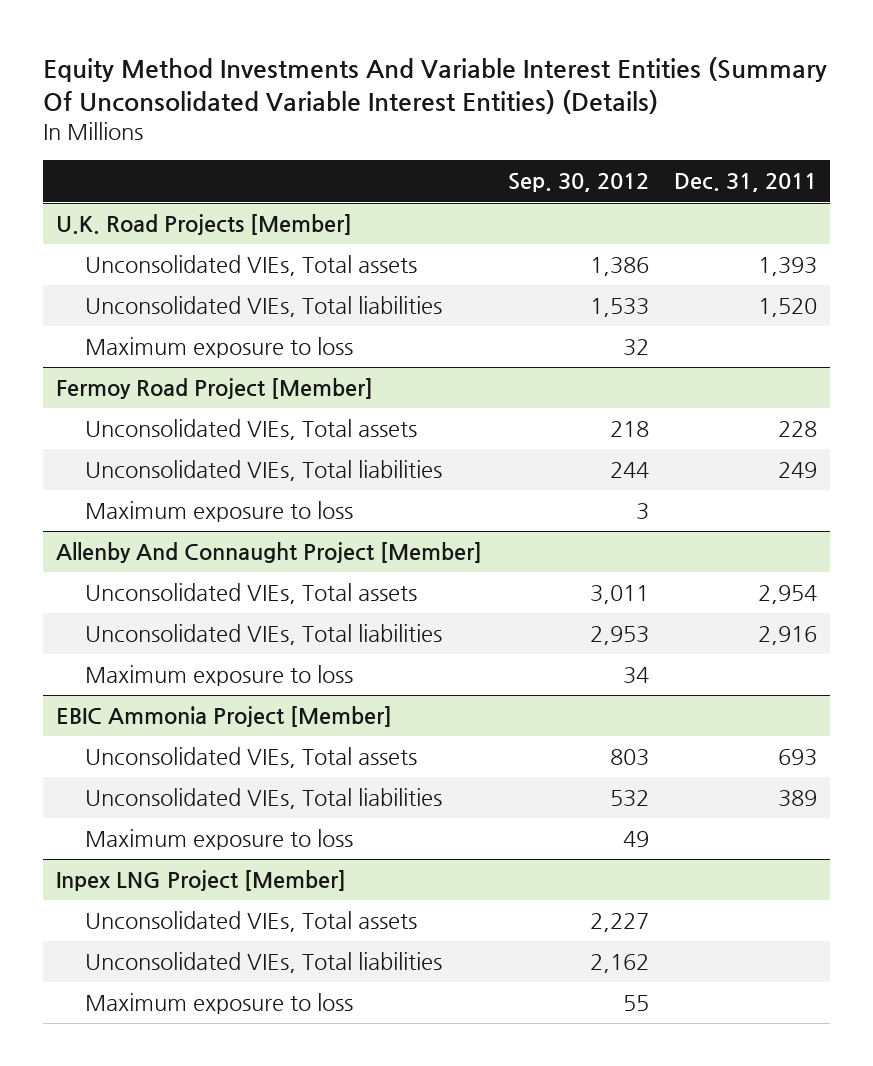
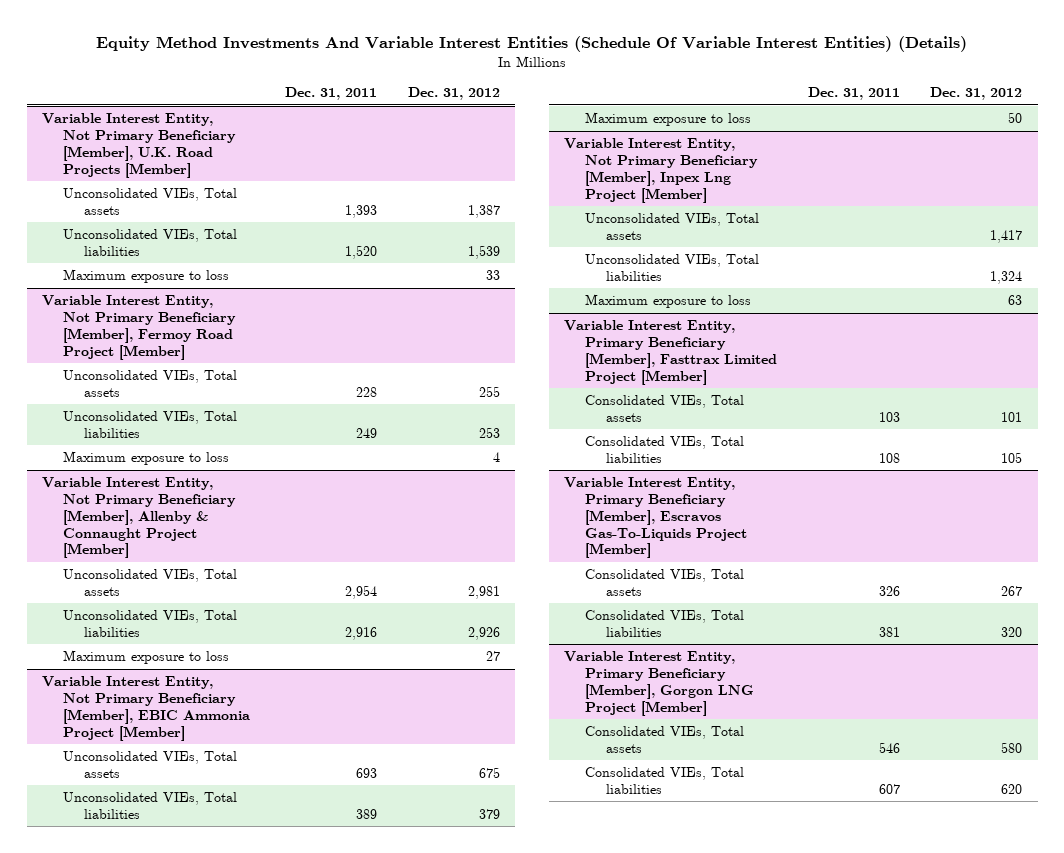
[43,56,828,114] Equity Method Investments And Variable Interest Entities (Summary Of Unconsolidated Variable Interest Entities) (Details) -> [96,35,968,52] Equity Method Investments And Variable Interest Entities (Schedule Of Variable Interest Entities) (Details)
[507,173,649,193] Sep. 30, 2012 -> none
none -> [407,87,500,101] Dec. 31, 2012
[56,214,353,236] U.K. Road Projects [Member] -> [41,113,236,178] Variable Interest Entity, Not Primary Beneficiary [Member], U.K. Road Projects [Member]
[56,378,374,400] Fermoy Road Project [Member] -> [41,295,236,360] Variable Interest Entity, Not Primary Beneficiary [Member], Fermoy Road Project [Member]
[56,542,483,564] Allenby And Connaught Project [Member] -> [41,477,236,559] Variable Interest Entity, Not Primary Beneficiary [Member], Allenby & Connaught Project [Member]
[56,706,393,728] EBIC Ammonia Project [Member] -> [41,676,250,741] Variable Interest Entity, Not Primary Beneficiary [Member], EBIC Ammonia Project [Member]
[56,870,347,892] Inpex LNG Project [Member] -> [564,138,759,203] Variable Interest Entity, Not Primary Beneficiary [Member], Inpex Lng Project [Member]
none -> [564,320,778,385] Variable Interest Entity, Primary Beneficiary [Member], Fasttrax Limited Project [Member]
none -> [585,395,745,422] Consolidated VIEs, Total assets
none -> [585,436,745,463] Consolidated VIEs, Total liabilities
none -> [564,477,748,559] Variable Interest Entity, Primary Beneficiary [Member], Escravos Gas-To-Liquids Project [Member]
none -> [585,569,745,596] Consolidated VIEs, Total assets
none -> [585,610,745,637] Consolidated VIEs, Total liabilities
none -> [564,651,755,716] Variable Interest Entity, Primary Beneficiary [Member], Gorgon LNG Project [Member]
none -> [585,726,745,753] Consolidated VIEs, Total assets
none -> [585,767,745,794] Consolidated VIEs, Total liabilities

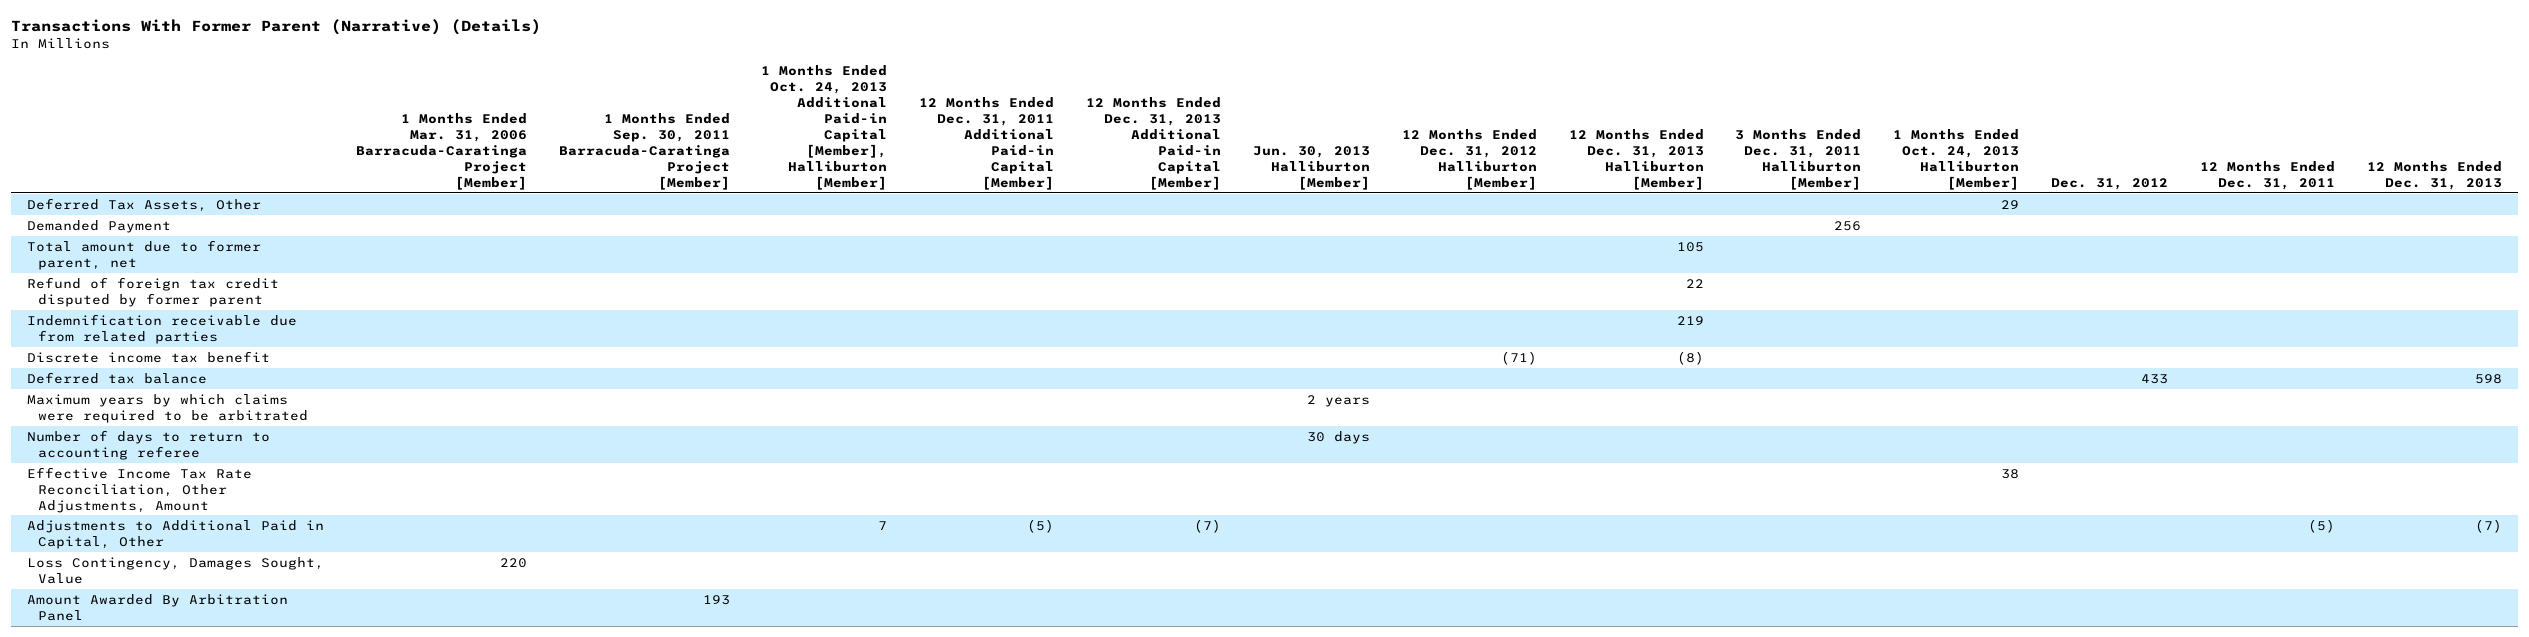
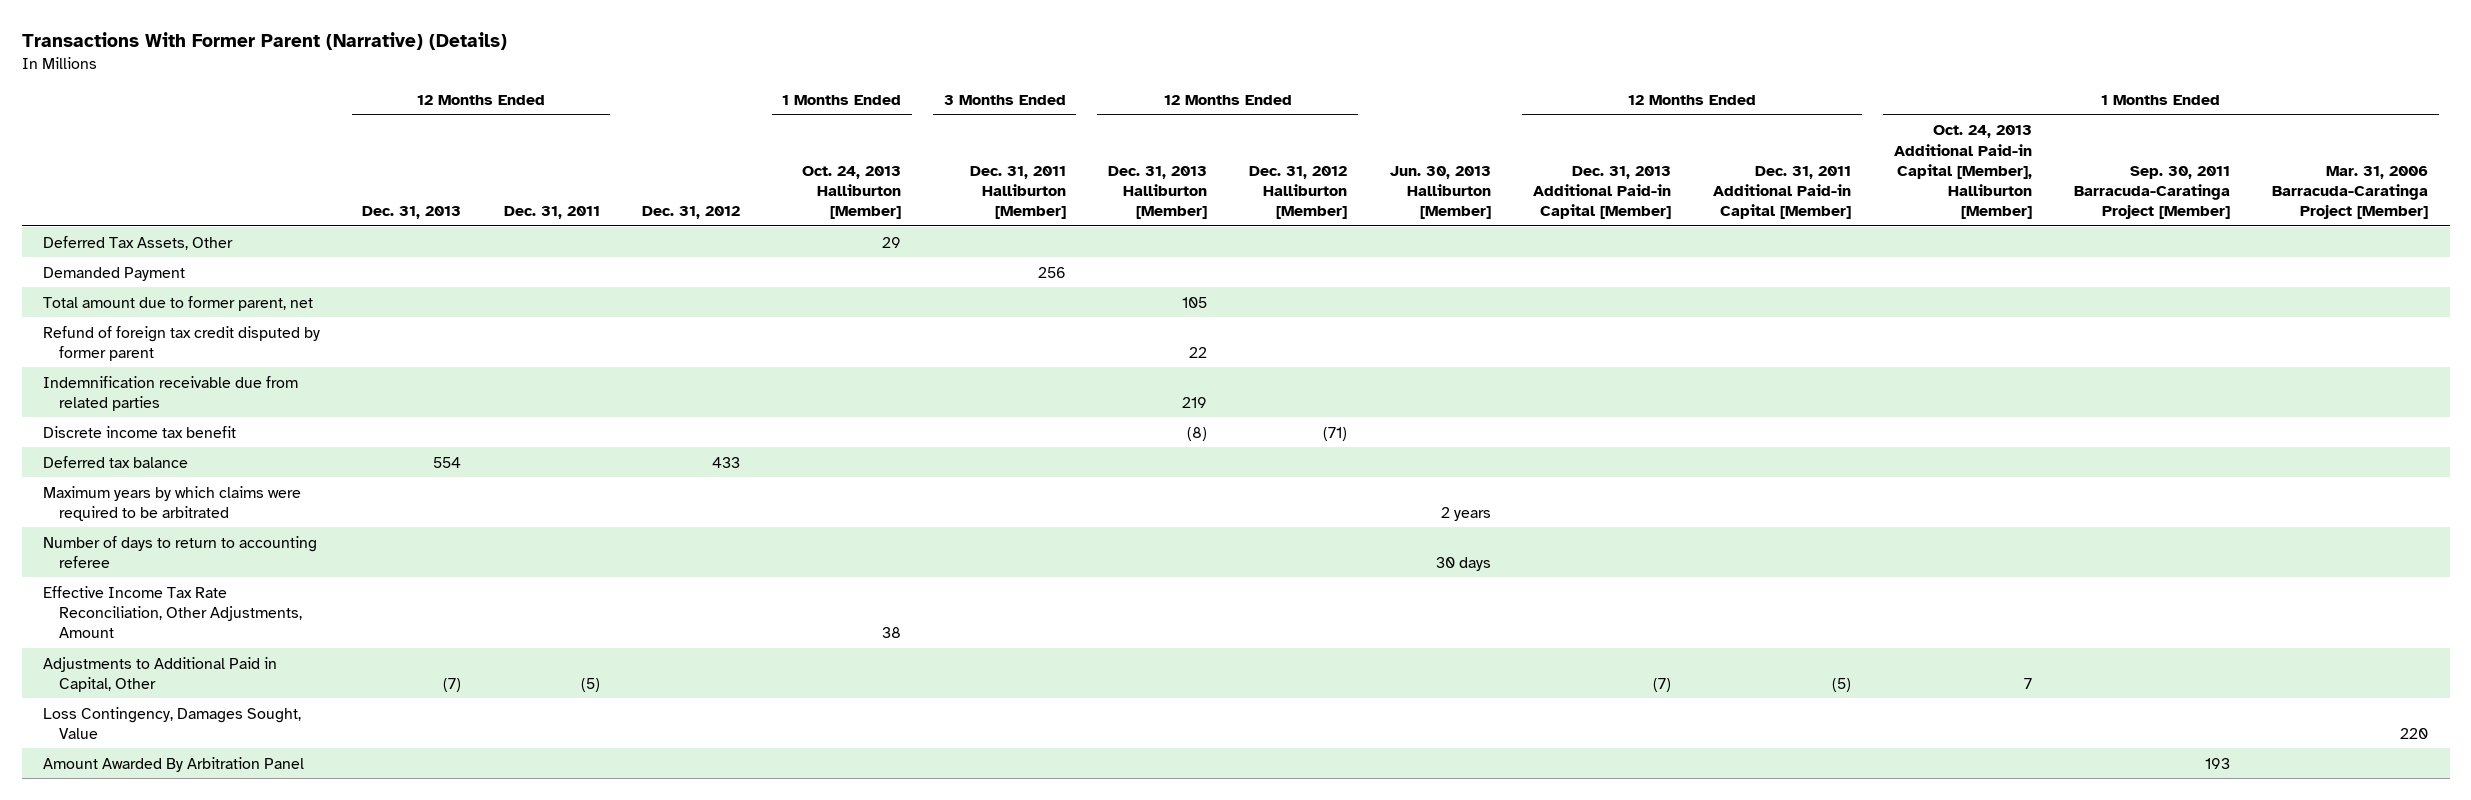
[2474,373,2502,384] 598 -> [433,456,462,468] 554

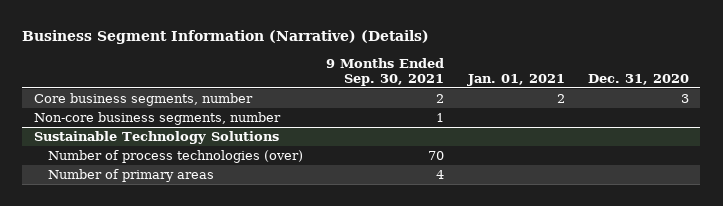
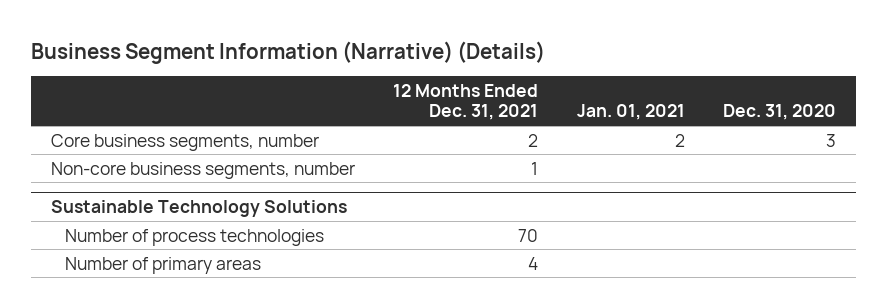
[326,57,445,86] 9 Months Ended Sep. 30, 2021 -> none
none -> [393,83,539,121] 12 Months Ended Dec. 31, 2021
[48,150,304,164] Number of process technologies (over) -> [64,228,324,246] Number of process technologies

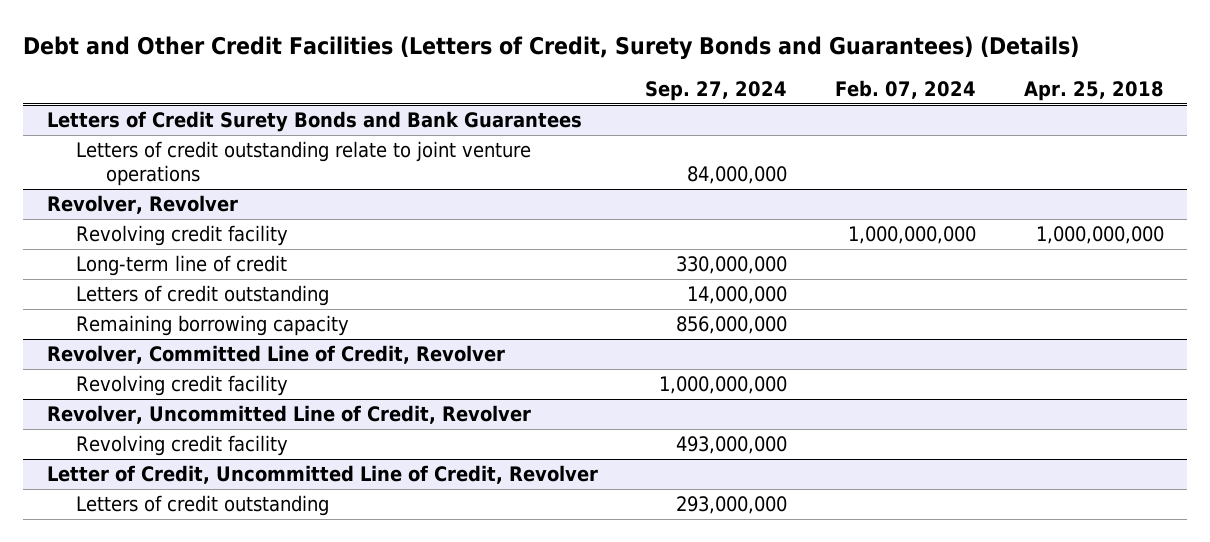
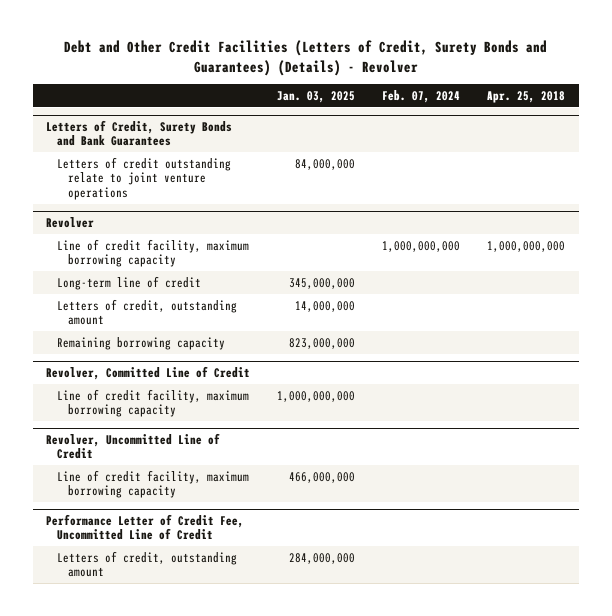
[23,35,1080,59] Debt and Other Credit Facilities (Letters of Credit, Surety Bonds and Guarantees) (Details) -> [63,40,547,76] Debt and Other Credit Facilities (Letters of Credit, Surety Bonds and Guarantees) (Details) - Revolver
[645,80,788,101] Sep. 27, 2024 -> none
none -> [277,90,356,103] Jan. 03, 2025
[46,111,582,133] Letters of Credit Surety Bonds and Bank Guarantees -> [46,119,233,147] Letters of Credit, Surety Bonds and Bank Guarantees
[46,195,238,215] Revolver, Revolver -> [46,216,95,228] Revolver
[76,225,289,247] Revolving credit facility -> [57,238,250,268] Line of credit facility, maximum borrowing capacity
[76,285,330,307] Letters of credit outstanding -> [57,298,238,326] Letters of credit, outstanding amount
[46,345,505,365] Revolver, Committed Line of Credit, Revolver -> [46,365,251,380] Revolver, Committed Line of Credit
[76,375,289,397] Revolving credit facility -> [57,388,250,418] Line of credit facility, maximum borrowing capacity
[46,405,531,425] Revolver, Uncommitted Line of Credit, Revolver -> [46,432,221,460] Revolver, Uncommitted Line of Credit
[76,435,289,457] Revolving credit facility -> [57,469,250,499] Line of credit facility, maximum borrowing capacity
[46,465,598,485] Letter of Credit, Uncommitted Line of Credit, Revolver -> [46,513,245,541] Performance Letter of Credit Fee, Uncommitted Line of Credit
[76,495,330,517] Letters of credit outstanding -> [57,550,238,578] Letters of credit, outstanding amount

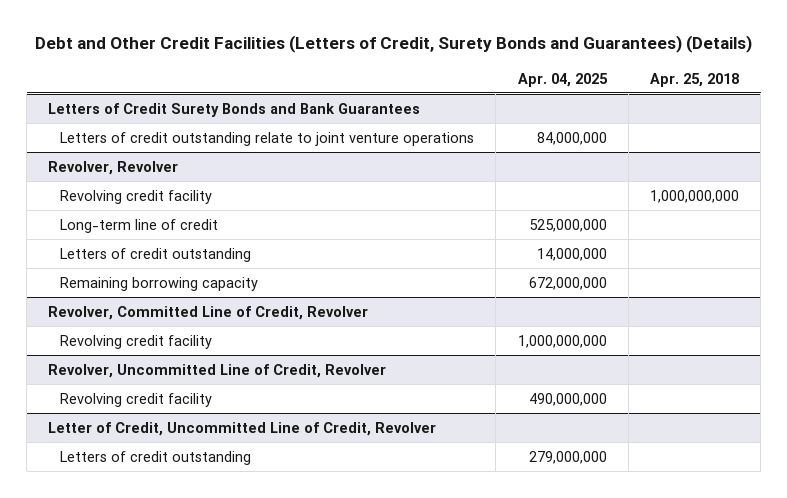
[63,40,547,76] Debt and Other Credit Facilities (Letters of Credit, Surety Bonds and Guarantees) (Details) - Revolver -> [34,35,752,54] Debt and Other Credit Facilities (Letters of Credit, Surety Bonds and Guarantees) (Details)
[277,90,356,103] Jan. 03, 2025 -> none
[382,89,461,103] Feb. 07, 2024 -> none
none -> [517,72,608,87] Apr. 04, 2025
[46,119,233,147] Letters of Credit, Surety Bonds and Bank Guarantees -> [48,102,421,117] Letters of Credit Surety Bonds and Bank Guarantees
[46,216,95,228] Revolver -> [48,160,179,175] Revolver, Revolver
[57,238,250,268] Line of credit facility, maximum borrowing capacity -> [60,189,213,204] Revolving credit facility
[57,298,238,326] Letters of credit, outstanding amount -> [60,247,252,262] Letters of credit outstanding
[46,365,251,380] Revolver, Committed Line of Credit -> [48,305,369,320] Revolver, Committed Line of Credit, Revolver
[57,388,250,418] Line of credit facility, maximum borrowing capacity -> [60,334,213,349] Revolving credit facility
[46,432,221,460] Revolver, Uncommitted Line of Credit -> [48,363,387,378] Revolver, Uncommitted Line of Credit, Revolver
[57,469,250,499] Line of credit facility, maximum borrowing capacity -> [60,392,213,407] Revolving credit facility
[46,513,245,541] Performance Letter of Credit Fee, Uncommitted Line of Credit -> [48,421,437,436] Letter of Credit, Uncommitted Line of Credit, Revolver
[57,550,238,578] Letters of credit, outstanding amount -> [60,450,252,465] Letters of credit outstanding

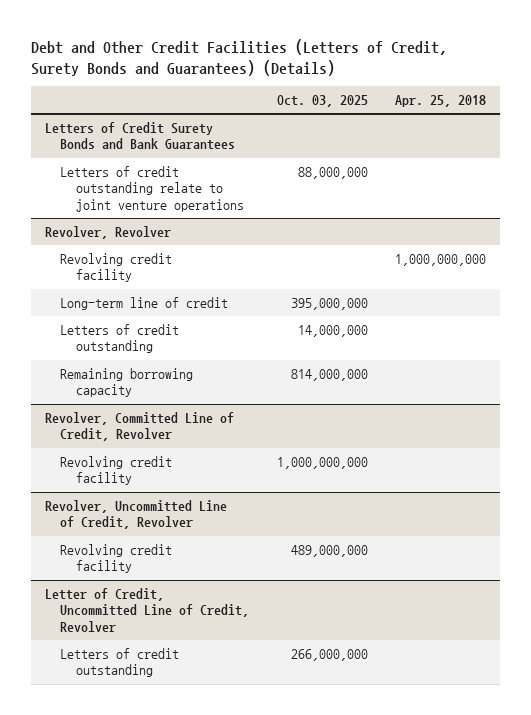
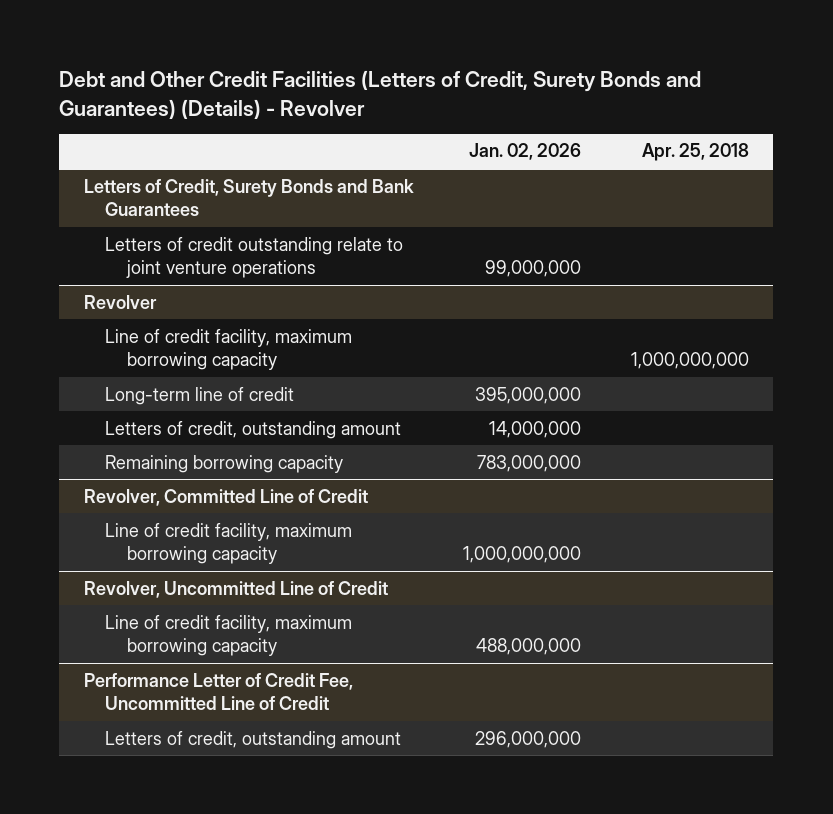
[31,38,448,76] Debt and Other Credit Facilities (Letters of Credit, Surety Bonds and Guarantees) (Details) -> [59,70,702,119] Debt and Other Credit Facilities (Letters of Credit, Surety Bonds and Guarantees) (Details) - Revolver
[276,94,368,107] Oct. 03, 2025 -> none
none -> [469,143,582,161] Jan. 02, 2026
[44,121,236,151] Letters of Credit Surety Bonds and Bank Guarantees -> [83,178,414,217] Letters of Credit, Surety Bonds and Bank Guarantees
[44,225,171,239] Revolver, Revolver -> [83,294,157,309] Revolver
[60,252,173,283] Revolving credit facility -> [105,328,353,371] Line of credit facility, maximum borrowing capacity
[60,323,180,354] Letters of credit outstanding -> [105,420,402,439] Letters of credit, outstanding amount
[44,411,234,442] Revolver, Committed Line of Credit, Revolver -> [83,488,368,506] Revolver, Committed Line of Credit
[60,455,173,486] Revolving credit facility -> [105,522,353,565] Line of credit facility, maximum borrowing capacity
[44,499,227,530] Revolver, Uncommitted Line of Credit, Revolver -> [83,580,388,598] Revolver, Uncommitted Line of Credit
[60,543,173,574] Revolving credit facility -> [105,614,353,657] Line of credit facility, maximum borrowing capacity
[44,587,250,633] Letter of Credit, Uncommitted Line of Credit, Revolver -> [83,672,353,711] Performance Letter of Credit Fee, Uncommitted Line of Credit
[60,647,180,678] Letters of credit outstanding -> [105,730,402,749] Letters of credit, outstanding amount

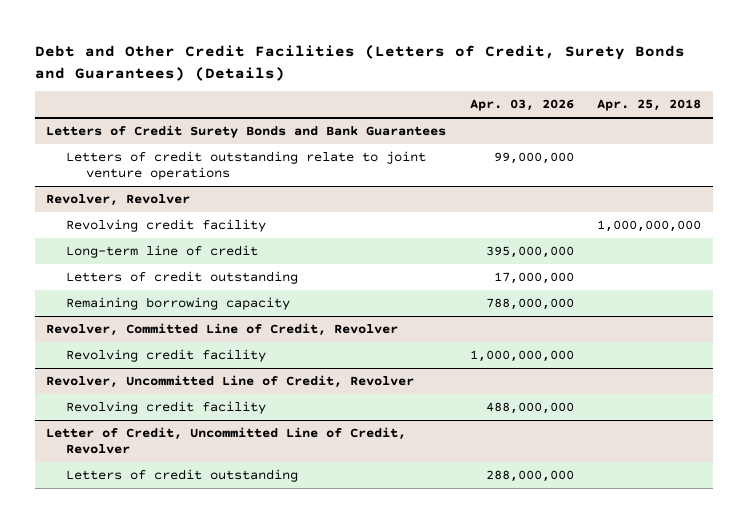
[59,70,702,119] Debt and Other Credit Facilities (Letters of Credit, Surety Bonds and Guarantees) (Details) - Revolver -> [34,45,685,81] Debt and Other Credit Facilities (Letters of Credit, Surety Bonds and Guarantees) (Details)
[469,143,582,161] Jan. 02, 2026 -> none
none -> [469,99,574,112] Apr. 03, 2026
[83,178,414,217] Letters of Credit, Surety Bonds and Bank Guarantees -> [46,125,447,139] Letters of Credit Surety Bonds and Bank Guarantees
[83,294,157,309] Revolver -> [46,194,191,207] Revolver, Revolver
[105,328,353,371] Line of credit facility, maximum borrowing capacity -> [66,219,267,233] Revolving credit facility
[105,420,402,439] Letters of credit, outstanding amount -> [66,271,299,285] Letters of credit outstanding
[83,488,368,506] Revolver, Committed Line of Credit -> [46,323,399,337] Revolver, Committed Line of Credit, Revolver
[105,522,353,565] Line of credit facility, maximum borrowing capacity -> [66,349,267,363] Revolving credit facility
[83,580,388,598] Revolver, Uncommitted Line of Credit -> [46,375,415,389] Revolver, Uncommitted Line of Credit, Revolver
[105,614,353,657] Line of credit facility, maximum borrowing capacity -> [66,401,267,415] Revolving credit facility
[83,672,353,711] Performance Letter of Credit Fee, Uncommitted Line of Credit -> [46,427,407,455] Letter of Credit, Uncommitted Line of Credit, Revolver
[105,730,402,749] Letters of credit, outstanding amount -> [66,469,299,483] Letters of credit outstanding

